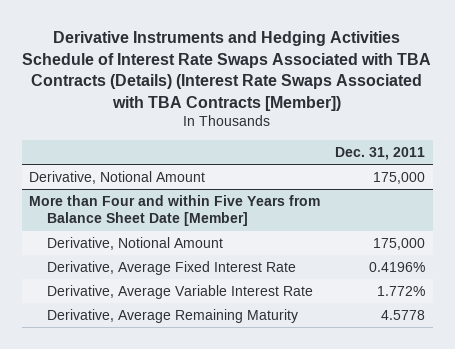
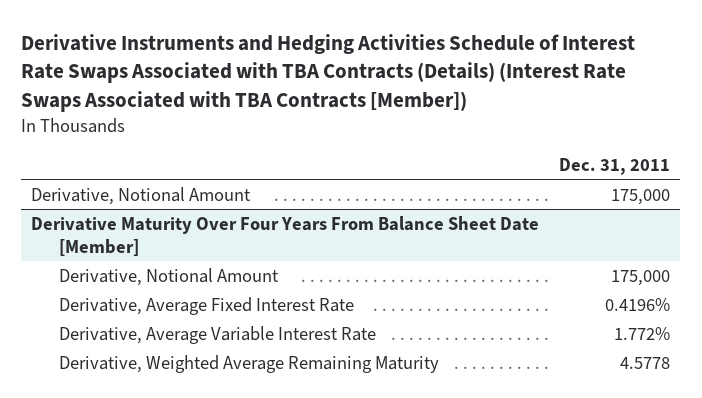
[29,194,321,227] More than Four and within Five Years from Balance Sheet Date [Member] -> none
none -> [31,215,540,256] Derivative Maturity Over Four Years From Balance Sheet Date [Member]
[47,308,299,323] Derivative, Average Remaining Maturity -> [58,354,439,373] Derivative, Weighted Average Remaining Maturity

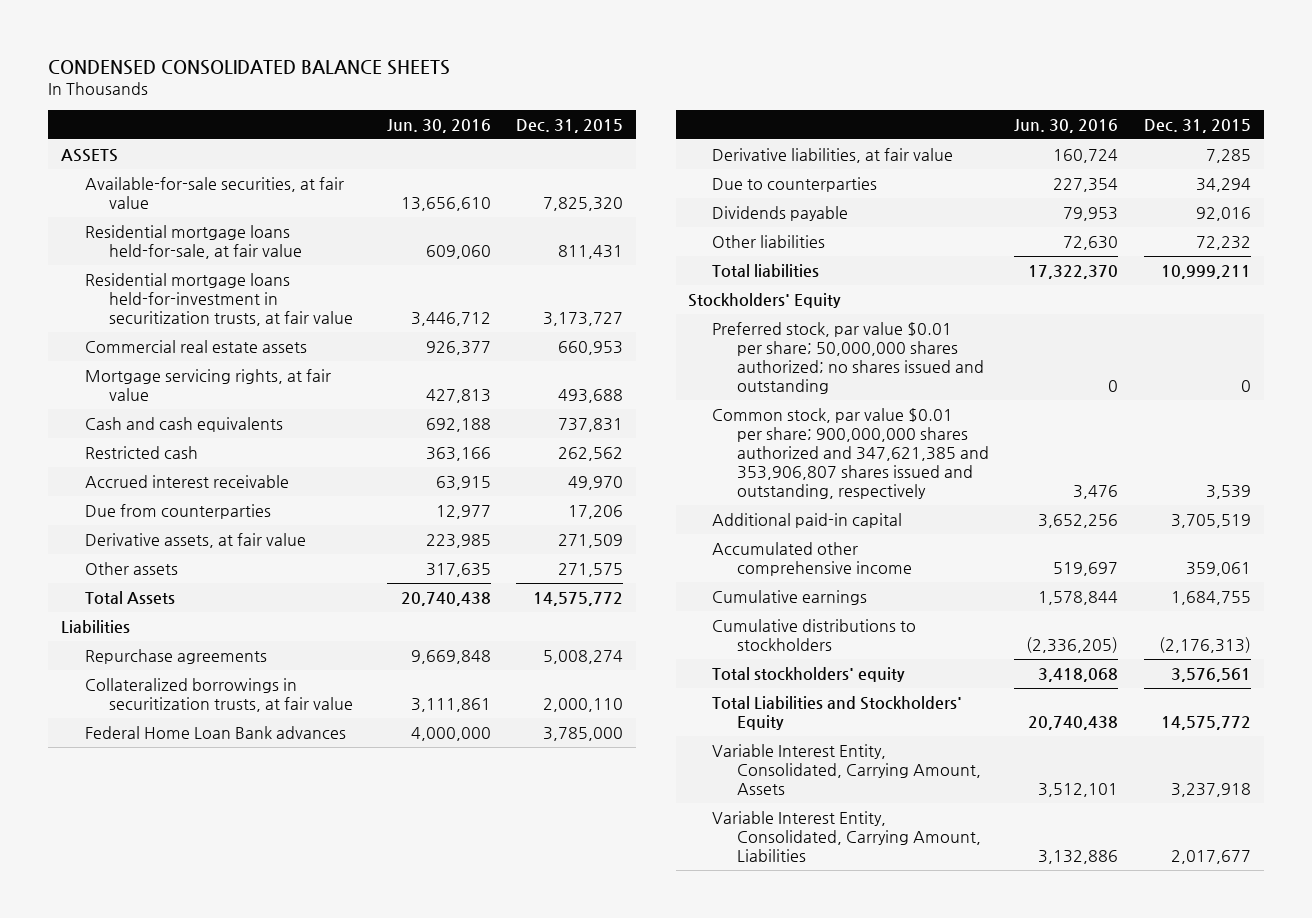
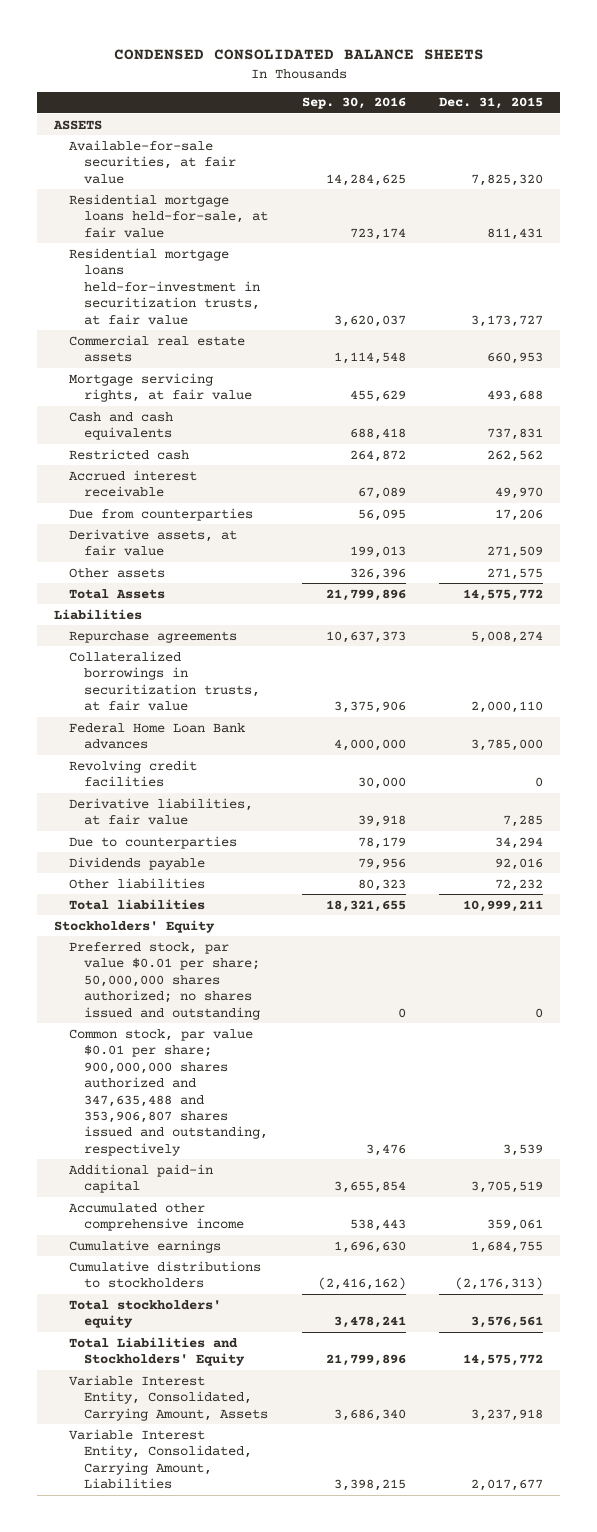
[386,118,491,133] Jun. 30, 2016 -> none
none -> [301,97,406,110] Sep. 30, 2016
none -> [68,759,197,788] Revolving credit facilities
[712,408,989,499] Common stock, par value $0.01 per share; 900,000,000 shares authorized and 347,621,385 and 353,906,807 shares issued and outstanding, respectively -> [68,1028,268,1156] Common stock, par value $0.01 per share; 900,000,000 shares authorized and 347,635,488 and 353,906,807 shares issued and outstanding, respectively

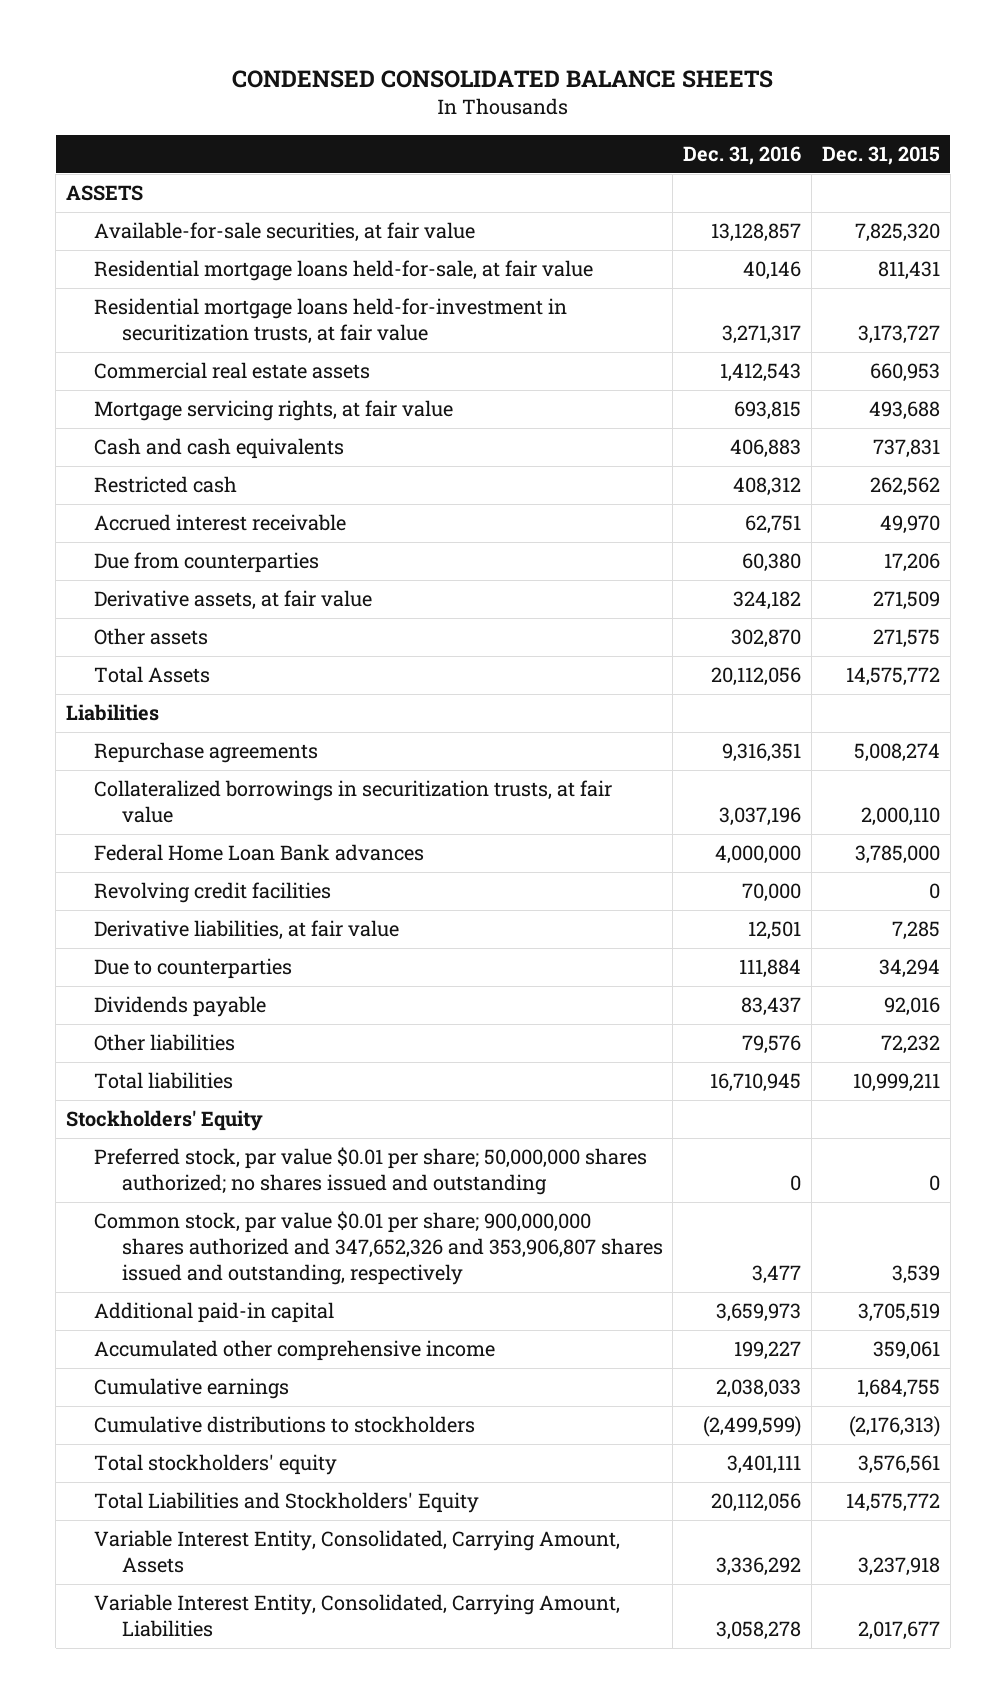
[301,97,406,110] Sep. 30, 2016 -> none
none -> [683,145,802,165] Dec. 31, 2016
[68,1028,268,1156] Common stock, par value $0.01 per share; 900,000,000 shares authorized and 347,635,488 and 353,906,807 shares issued and outstanding, respectively -> [93,1211,663,1285] Common stock, par value $0.01 per share; 900,000,000 shares authorized and 347,652,326 and 353,906,807 shares issued and outstanding, respectively

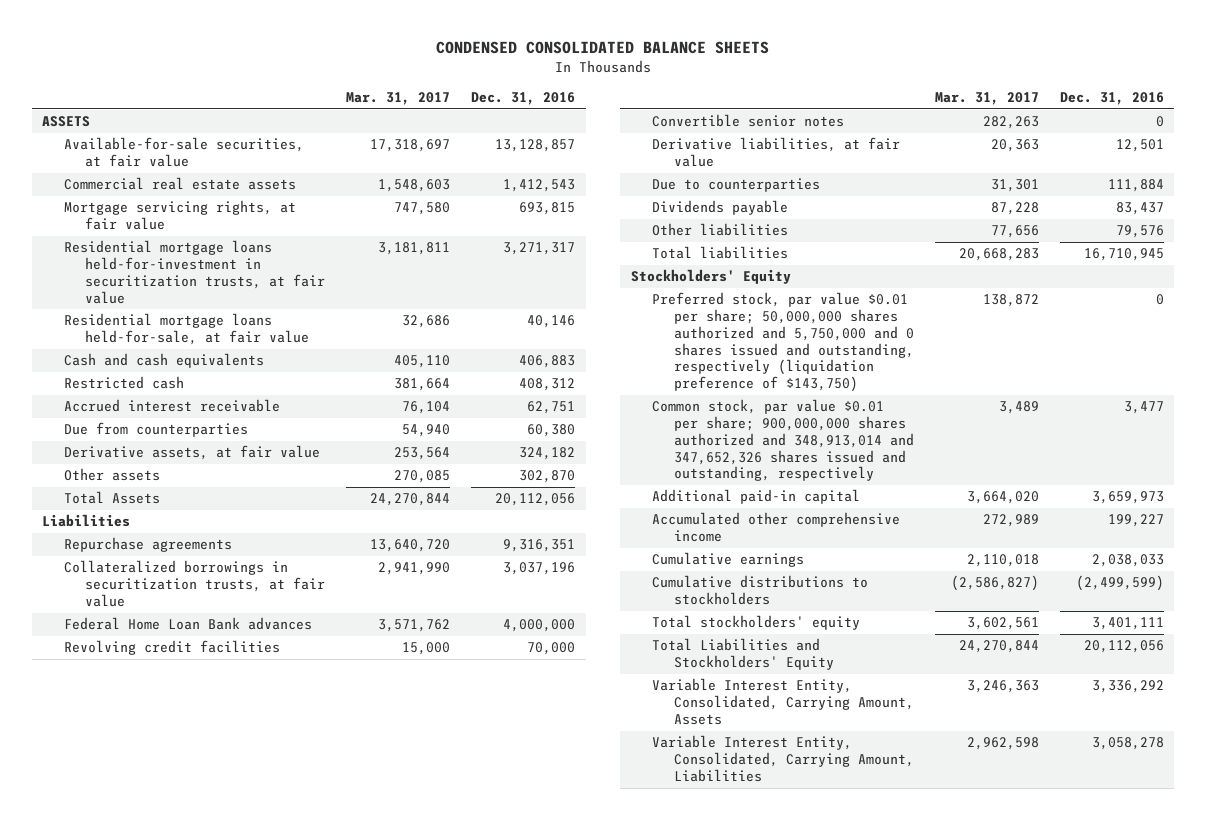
[822,145,941,165] Dec. 31, 2015 -> none
none -> [346,92,451,106] Mar. 31, 2017
[93,298,567,345] Residential mortgage loans held-for-investment in securitization trusts, at fair value -> [63,240,326,304] Residential mortgage loans held-for-investment in securitization trusts, at fair value
[93,260,593,282] Residential mortgage loans held-for-sale, at fair value -> [63,313,310,346] Residential mortgage loans held-for-sale, at fair value
none -> [652,114,845,128] Convertible senior notes
[93,1147,647,1196] Preferred stock, par value $0.01 per share; 50,000,000 shares authorized; no shares issued and outstanding -> [652,292,914,392] Preferred stock, par value $0.01 per share; 50,000,000 shares authorized and 5,750,000 and 0 shares issued and outstanding, respectively (liquidation preference of $143,750)
[93,1211,663,1285] Common stock, par value $0.01 per share; 900,000,000 shares authorized and 347,652,326 and 353,906,807 shares issued and outstanding, respectively -> [652,399,914,482] Common stock, par value $0.01 per share; 900,000,000 shares authorized and 348,913,014 and 347,652,326 shares issued and outstanding, respectively

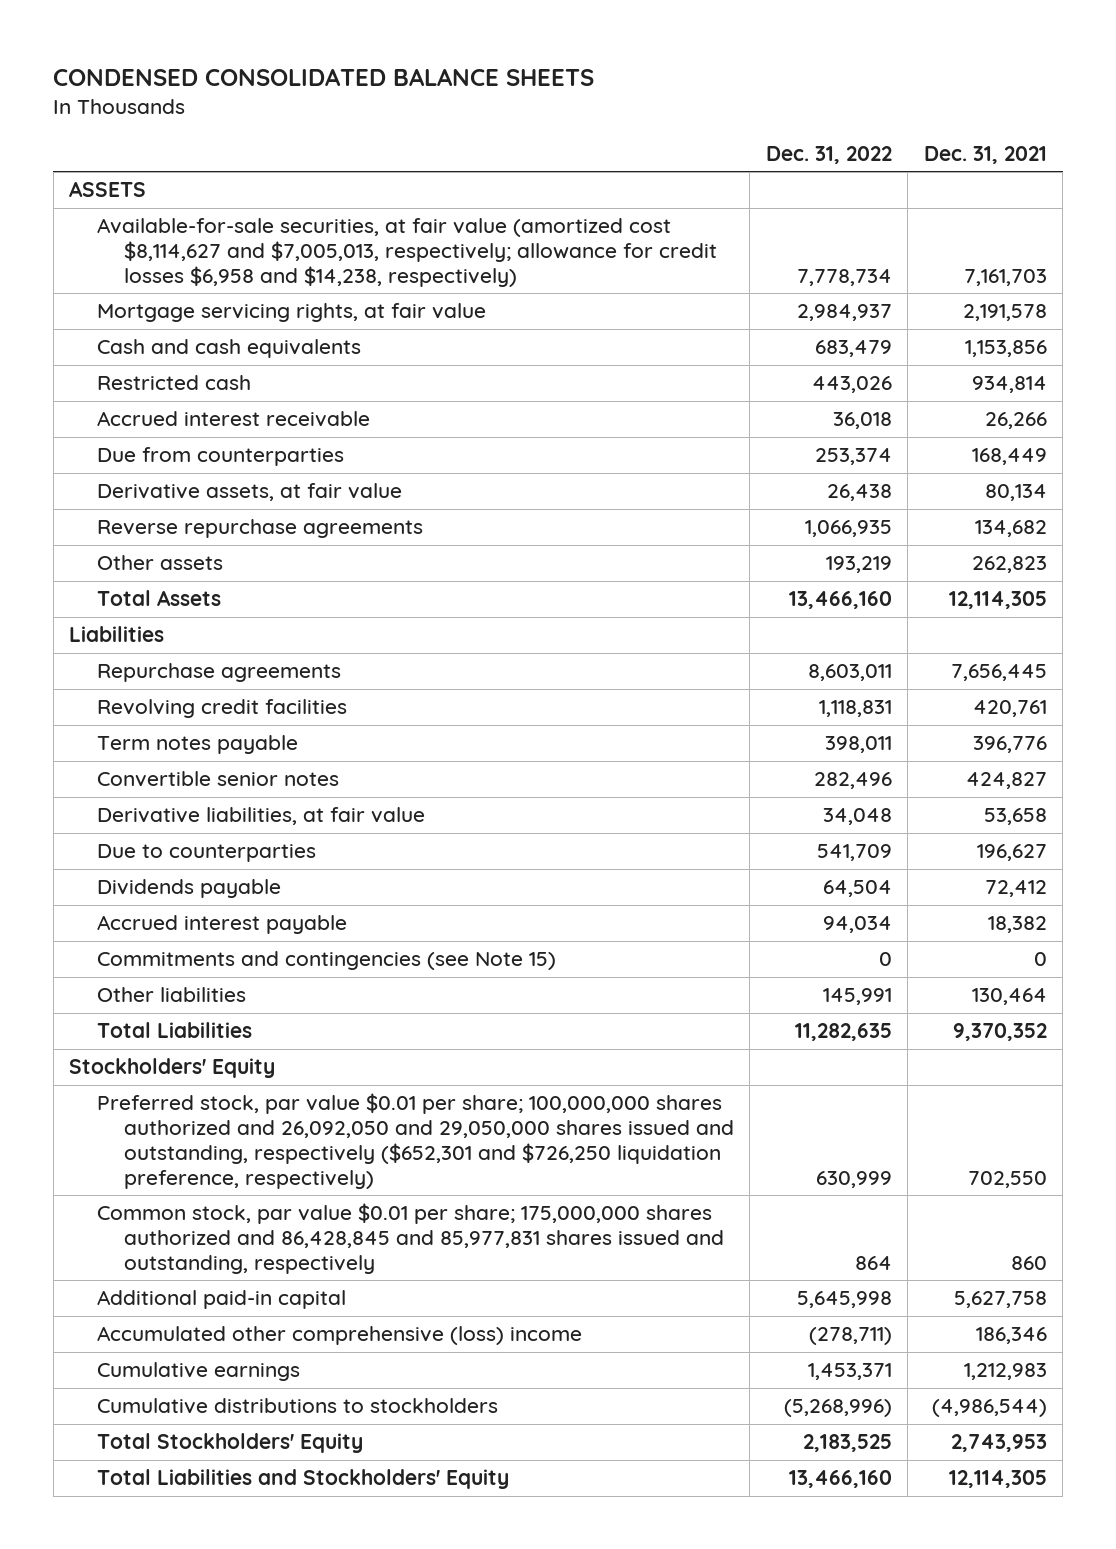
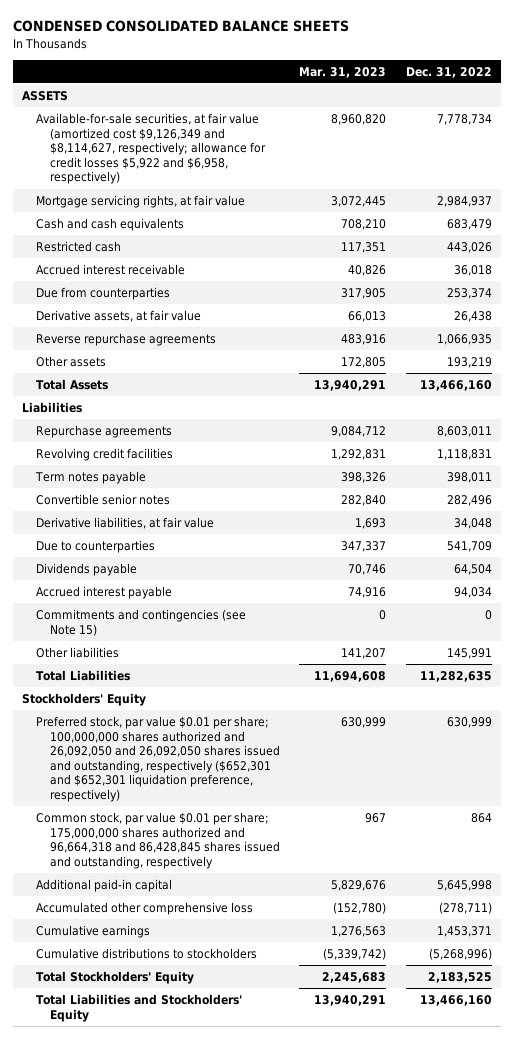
[923,145,1047,164] Dec. 31, 2021 -> none
none -> [299,66,387,78] Mar. 31, 2023
[96,218,717,287] Available-for-sale securities, at fair value (amortized cost $8,114,627 and $7,005,013, respectively; allowance for credit losses $6,958 and $14,238, respectively) -> [36,112,267,185] Available-for-sale securities, at fair value (amortized cost $9,126,349 and $8,114,627, respectively; allowance for credit losses $5,922 and $6,958, respectively)
[96,1093,734,1189] Preferred stock, par value $0.01 per share; 100,000,000 shares authorized and 26,092,050 and 29,050,000 shares issued and outstanding, respectively ($652,301 and $726,250 liquidation preference, respectively) -> [36,715,281,803] Preferred stock, par value $0.01 per share; 100,000,000 shares authorized and 26,092,050 and 26,092,050 shares issued and outstanding, respectively ($652,301 and $652,301 liquidation preference, respectively)
[96,1203,724,1274] Common stock, par value $0.01 per share; 175,000,000 shares authorized and 86,428,845 and 85,977,831 shares issued and outstanding, respectively -> [36,811,281,869] Common stock, par value $0.01 per share; 175,000,000 shares authorized and 96,664,318 and 86,428,845 shares issued and outstanding, respectively
[96,1326,582,1346] Accumulated other comprehensive (loss) income -> [36,901,254,915] Accumulated other comprehensive loss

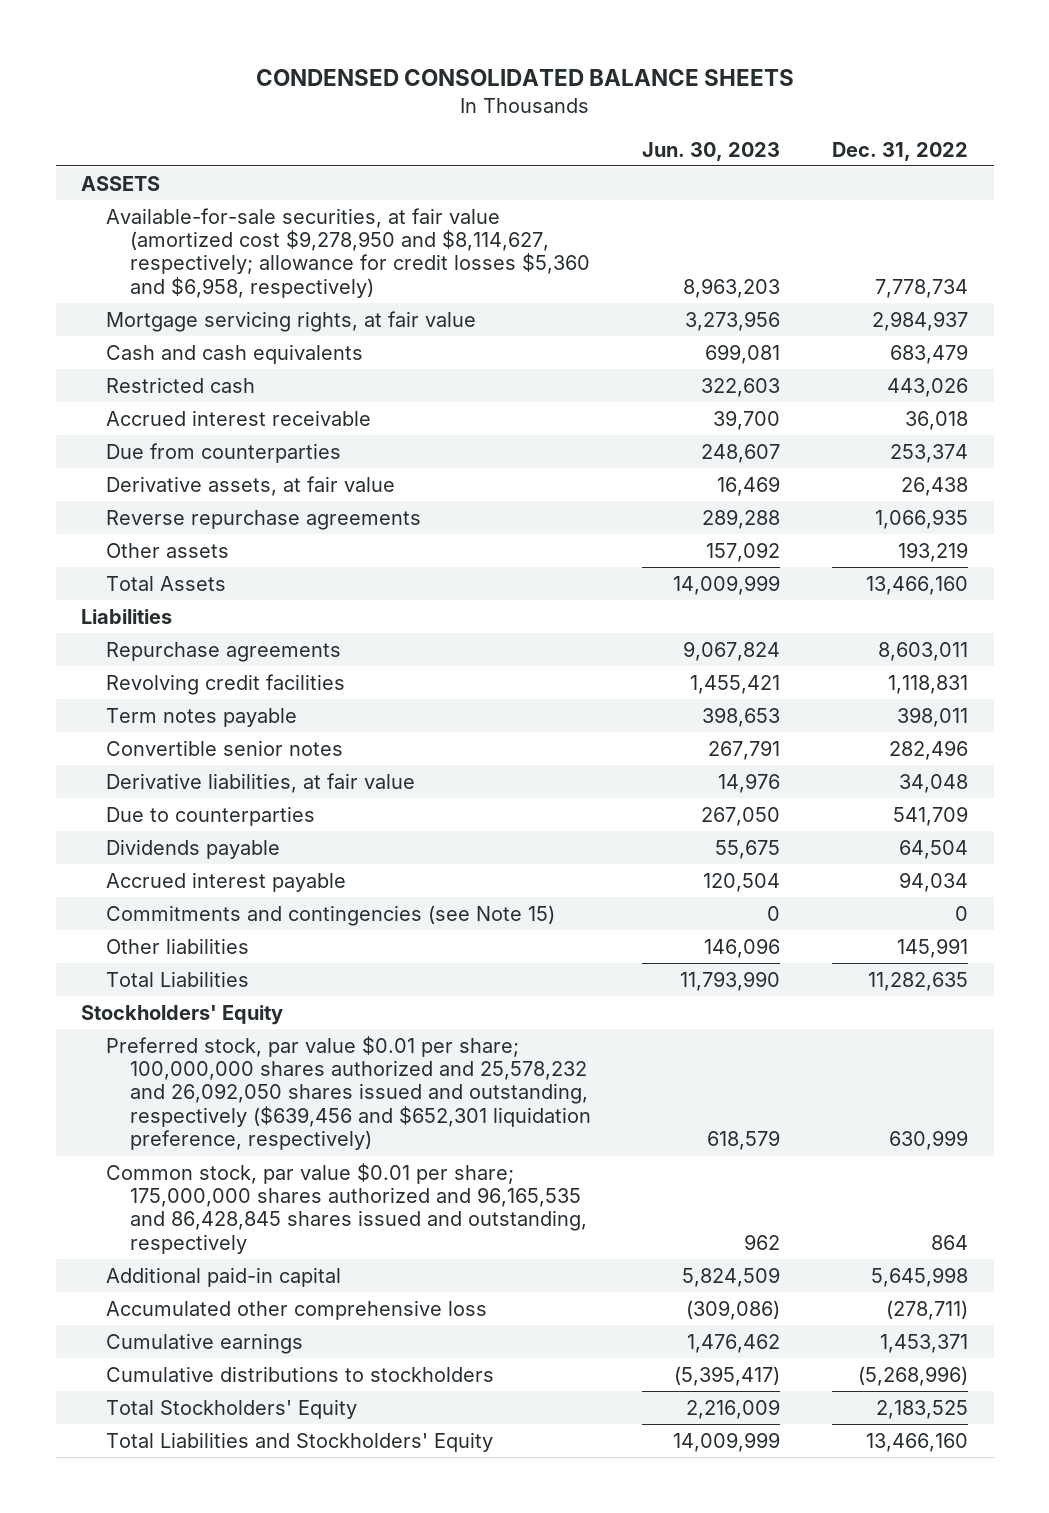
[299,66,387,78] Mar. 31, 2023 -> none
none -> [642,141,781,161] Jun. 30, 2023
[36,112,267,185] Available-for-sale securities, at fair value (amortized cost $9,126,349 and $8,114,627, respectively; allowance for credit losses $5,922 and $6,958, respectively) -> [105,207,590,298] Available-for-sale securities, at fair value (amortized cost $9,278,950 and $8,114,627, respectively; allowance for credit losses $5,360 and $6,958, respectively)
[36,715,281,803] Preferred stock, par value $0.01 per share; 100,000,000 shares authorized and 26,092,050 and 26,092,050 shares issued and outstanding, respectively ($652,301 and $652,301 liquidation preference, respectively) -> [105,1035,591,1151] Preferred stock, par value $0.01 per share; 100,000,000 shares authorized and 25,578,232 and 26,092,050 shares issued and outstanding, respectively ($639,456 and $652,301 liquidation preference, respectively)
[36,811,281,869] Common stock, par value $0.01 per share; 175,000,000 shares authorized and 96,664,318 and 86,428,845 shares issued and outstanding, respectively -> [105,1162,587,1254] Common stock, par value $0.01 per share; 175,000,000 shares authorized and 96,165,535 and 86,428,845 shares issued and outstanding, respectively

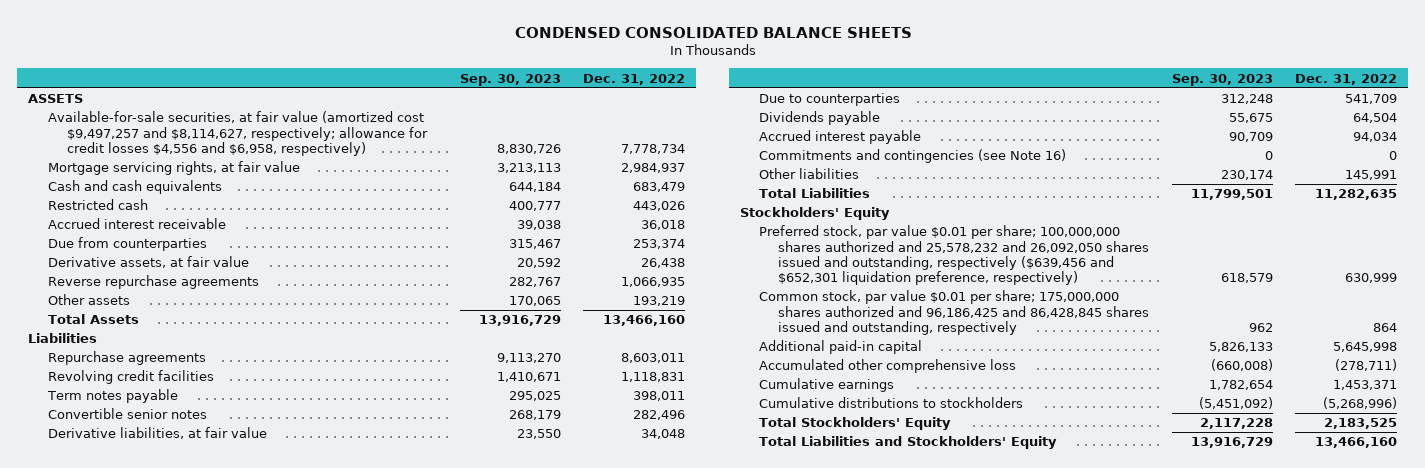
[642,141,781,161] Jun. 30, 2023 -> none
none -> [459,73,561,86] Sep. 30, 2023
[105,207,590,298] Available-for-sale securities, at fair value (amortized cost $9,278,950 and $8,114,627, respectively; allowance for credit losses $5,360 and $6,958, respectively) -> [47,111,428,156] Available-for-sale securities, at fair value (amortized cost $9,497,257 and $8,114,627, respectively; allowance for credit losses $4,556 and $6,958, respectively)
[105,904,555,926] Commitments and contingencies (see Note 15) -> [759,149,1067,164] Commitments and contingencies (see Note 16)
[105,1162,587,1254] Common stock, par value $0.01 per share; 175,000,000 shares authorized and 96,165,535 and 86,428,845 shares issued and outstanding, respectively -> [759,290,1150,335] Common stock, par value $0.01 per share; 175,000,000 shares authorized and 96,186,425 and 86,428,845 shares issued and outstanding, respectively

